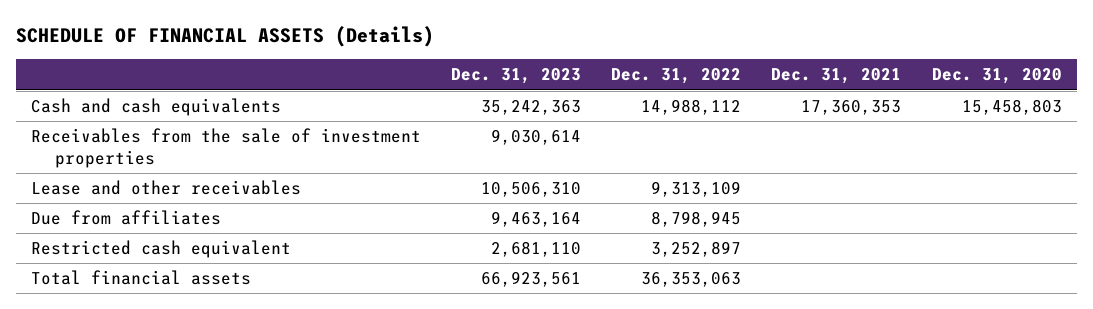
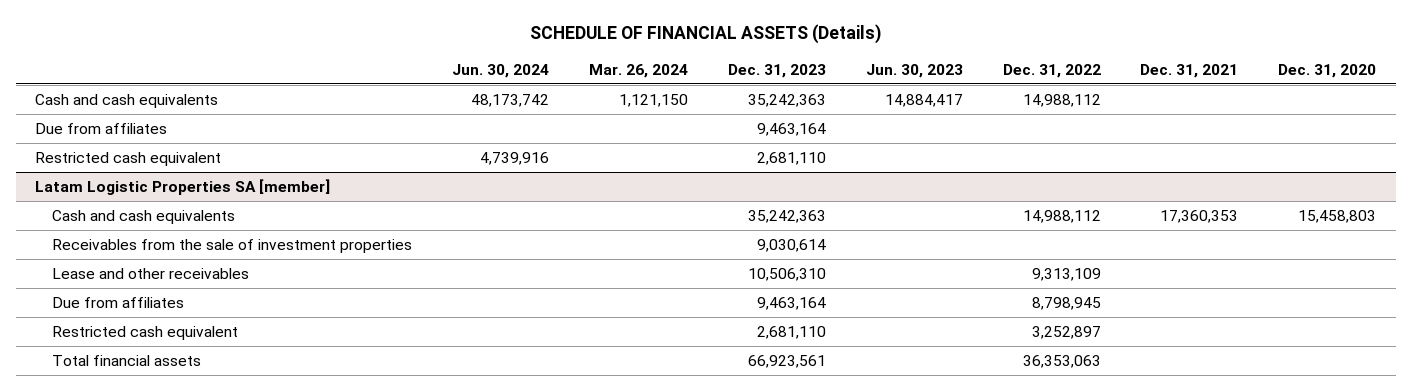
none -> [452,63,550,78] Jun. 30, 2024
none -> [589,63,689,78] Mar. 26, 2024
none -> [865,63,963,78] Jun. 30, 2023
none -> [35,93,219,108] Cash and cash equivalents
none -> [35,122,168,134] Due from affiliates
none -> [35,151,222,166] Restricted cash equivalent
none -> [35,178,331,195] Latam Logistic Properties SA [member]

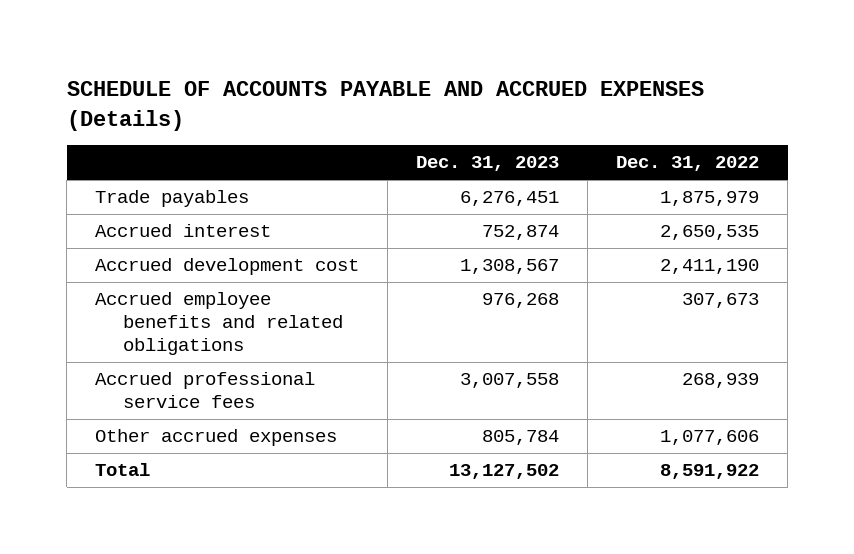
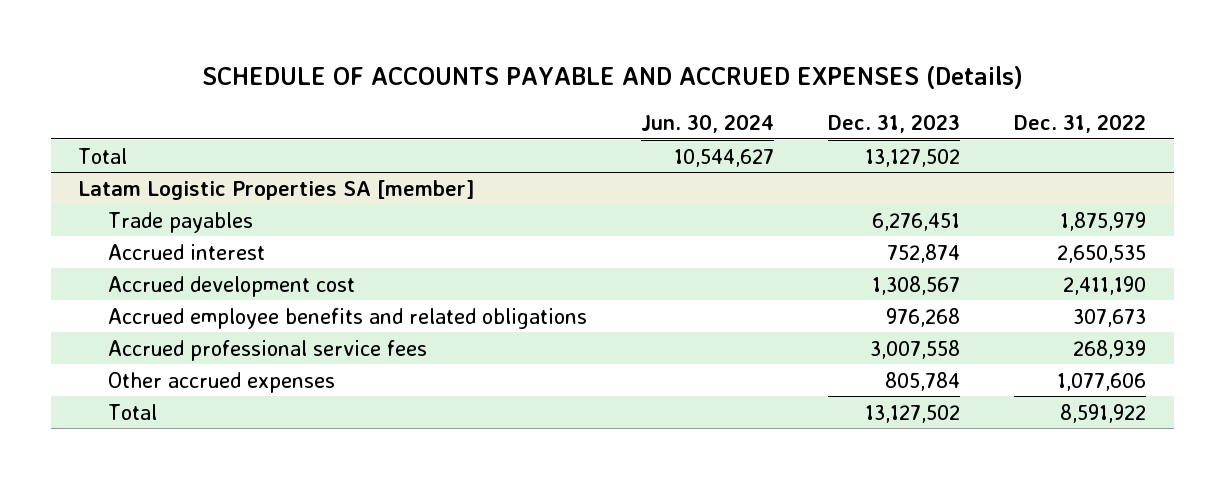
none -> [640,113,774,133] Jun. 30, 2024
none -> [77,147,127,164] Total
none -> [77,179,475,200] Latam Logistic Properties SA [member]

